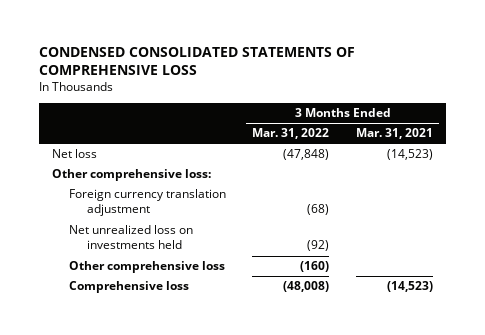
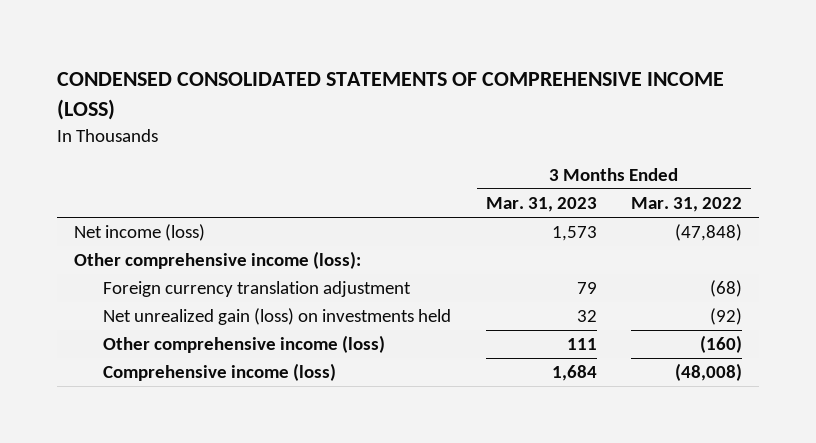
[39,47,356,76] CONDENSED CONSOLIDATED STATEMENTS OF COMPREHENSIVE LOSS -> [57,72,725,120] CONDENSED CONSOLIDATED STATEMENTS OF COMPREHENSIVE INCOME (LOSS)
[355,128,433,140] Mar. 31, 2021 -> none
none -> [485,197,597,213] Mar. 31, 2023
[52,149,98,159] Net loss -> [74,224,206,242] Net income (loss)
[52,169,212,182] Other comprehensive loss: -> [74,251,362,270] Other comprehensive income (loss):
[69,225,194,250] Net unrealized loss on investments held -> [103,308,452,326] Net unrealized gain (loss) on investments held
[69,261,226,274] Other comprehensive loss -> [103,335,386,354] Other comprehensive income (loss)
[69,281,190,294] Comprehensive loss -> [103,363,337,382] Comprehensive income (loss)

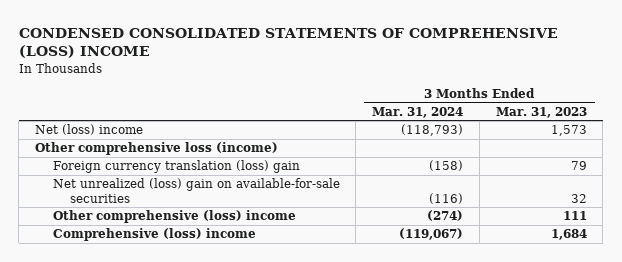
[57,72,725,120] CONDENSED CONSOLIDATED STATEMENTS OF COMPREHENSIVE INCOME (LOSS) -> [18,27,558,59] CONDENSED CONSOLIDATED STATEMENTS OF COMPREHENSIVE (LOSS) INCOME
[630,197,742,213] Mar. 31, 2022 -> none
none -> [372,106,464,118] Mar. 31, 2024
[74,224,206,242] Net income (loss) -> [35,124,144,136] Net (loss) income
[74,251,362,270] Other comprehensive income (loss): -> [35,142,279,156] Other comprehensive loss (income)
[103,281,412,298] Foreign currency translation adjustment -> [52,160,300,174] Foreign currency translation (loss) gain
[103,308,452,326] Net unrealized gain (loss) on investments held -> [52,178,340,203] Net unrealized (loss) gain on available-for-sale securities
[103,335,386,354] Other comprehensive income (loss) -> [52,210,296,224] Other comprehensive (loss) income
[103,363,337,382] Comprehensive income (loss) -> [52,228,256,242] Comprehensive (loss) income

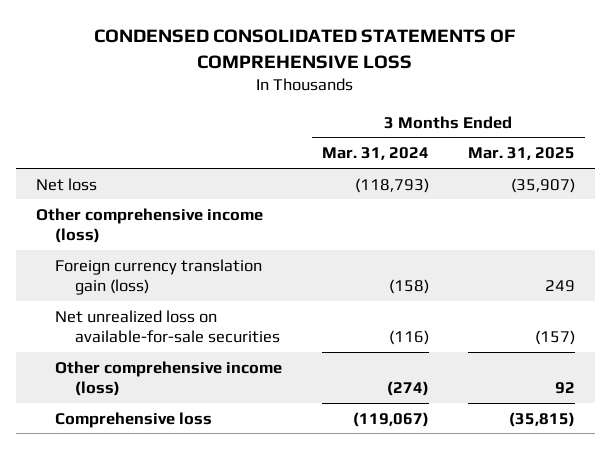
[18,27,558,59] CONDENSED CONSOLIDATED STATEMENTS OF COMPREHENSIVE (LOSS) INCOME -> [94,28,517,69] CONDENSED CONSOLIDATED STATEMENTS OF COMPREHENSIVE LOSS
[495,106,587,118] Mar. 31, 2023 -> none
none -> [467,147,575,161] Mar. 31, 2025
[35,124,144,136] Net (loss) income -> [35,177,97,191] Net loss
[35,142,279,156] Other comprehensive loss (income) -> [35,207,263,244] Other comprehensive income (loss)
[52,160,300,174] Foreign currency translation (loss) gain -> [55,258,263,296] Foreign currency translation gain (loss)
[52,178,340,203] Net unrealized (loss) gain on available-for-sale securities -> [55,309,280,344] Net unrealized loss on available-for-sale securities
[52,210,296,224] Other comprehensive (loss) income -> [55,360,283,397] Other comprehensive income (loss)
[52,228,256,242] Comprehensive (loss) income -> [55,411,213,428] Comprehensive loss

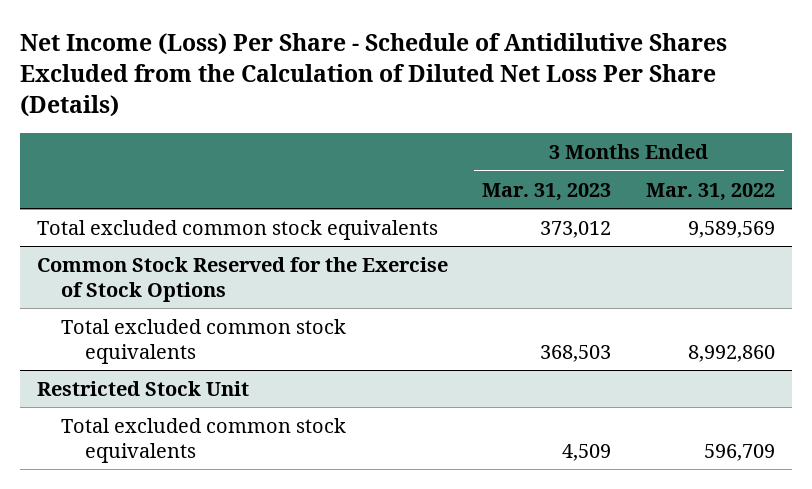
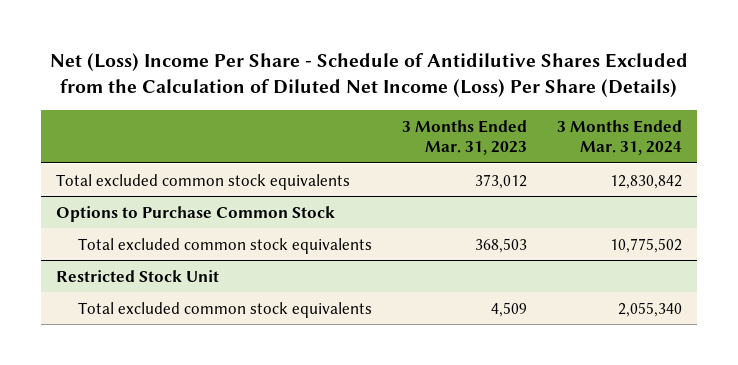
[19,32,727,118] Net Income (Loss) Per Share - Schedule of Antidilutive Shares Excluded from the Calculation of Diluted Net Loss Per Share (Details) -> [49,52,688,98] Net (Loss) Income Per Share - Schedule of Antidilutive Shares Excluded from the Calculation of Diluted Net Income (Loss) Per Share (Details)
[645,182,775,201] Mar. 31, 2022 -> none
none -> [556,119,682,156] 3 Months Ended Mar. 31, 2024
[37,256,449,302] Common Stock Reserved for the Exercise of Stock Options -> [55,205,335,222] Options to Purchase Common Stock

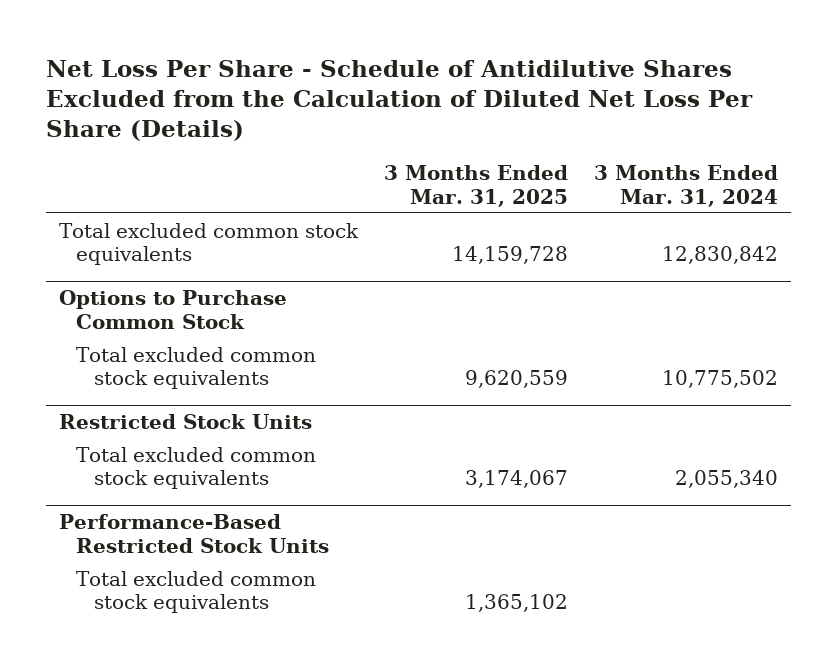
[49,52,688,98] Net (Loss) Income Per Share - Schedule of Antidilutive Shares Excluded from the Calculation of Diluted Net Income (Loss) Per Share (Details) -> [46,59,754,142] Net Loss Per Share - Schedule of Antidilutive Shares Excluded from the Calculation of Diluted Net Loss Per Share (Details)
[401,119,527,156] 3 Months Ended Mar. 31, 2023 -> none
none -> [383,165,568,207] 3 Months Ended Mar. 31, 2025
[55,269,219,282] Restricted Stock Unit -> [59,414,313,430] Restricted Stock Units
none -> [59,514,330,553] Performance-Based Restricted Stock Units
none -> [76,570,317,613] Total excluded common stock equivalents

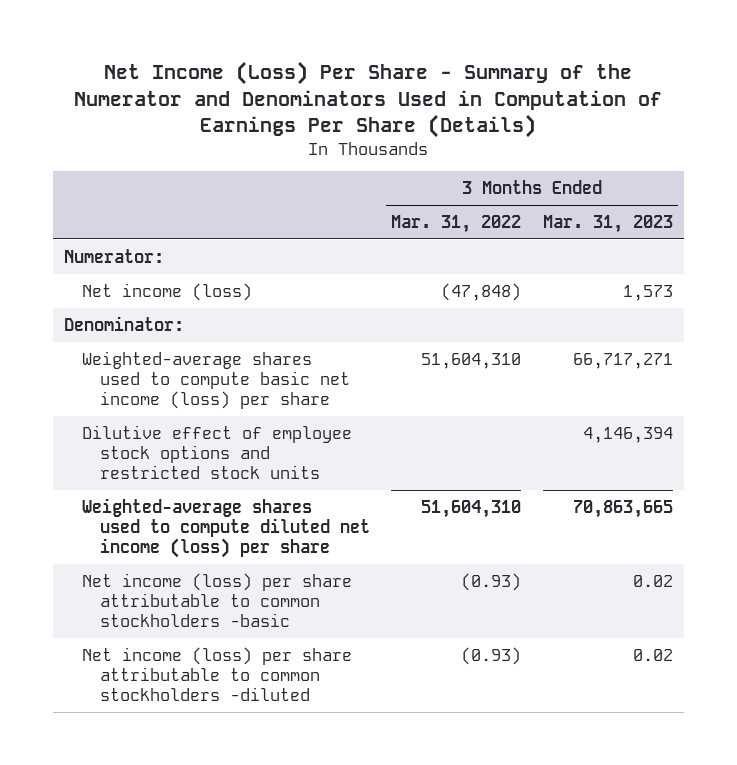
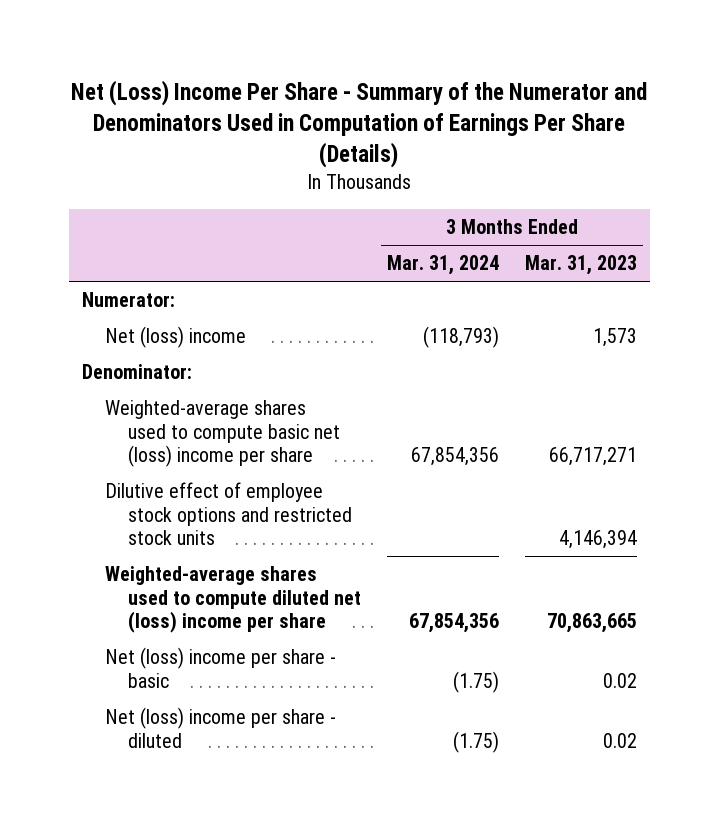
[74,61,663,138] Net Income (Loss) Per Share - Summary of the Numerator and Denominators Used in Computation of Earnings Per Share (Details) -> [71,79,648,168] Net (Loss) Income Per Share - Summary of the Numerator and Denominators Used in Computation of Earnings Per Share (Details)
[391,214,522,233] Mar. 31, 2022 -> none
none -> [386,255,499,276] Mar. 31, 2024
[81,282,252,301] Net income (loss) -> [104,326,246,349] Net (loss) income
[81,350,350,410] Weighted-average shares used to compute basic net income (loss) per share -> [104,400,341,467] Weighted-average shares used to compute basic net (loss) income per share
[81,497,370,559] Weighted-average shares used to compute diluted net income (loss) per share -> [104,566,362,633] Weighted-average shares used to compute diluted net (loss) income per share
[81,572,352,628] Net income (loss) per share attributable to common stockholders -basic -> [104,647,336,688] Net (loss) income per share - basic
[81,646,352,702] Net income (loss) per share attributable to common stockholders -diluted -> [104,707,336,748] Net (loss) income per share - diluted

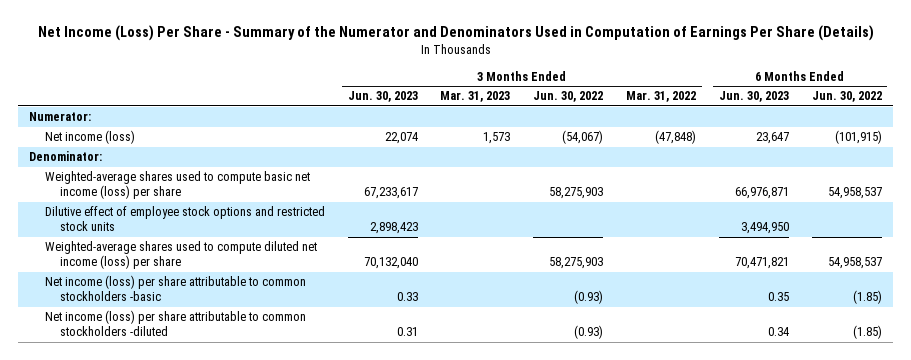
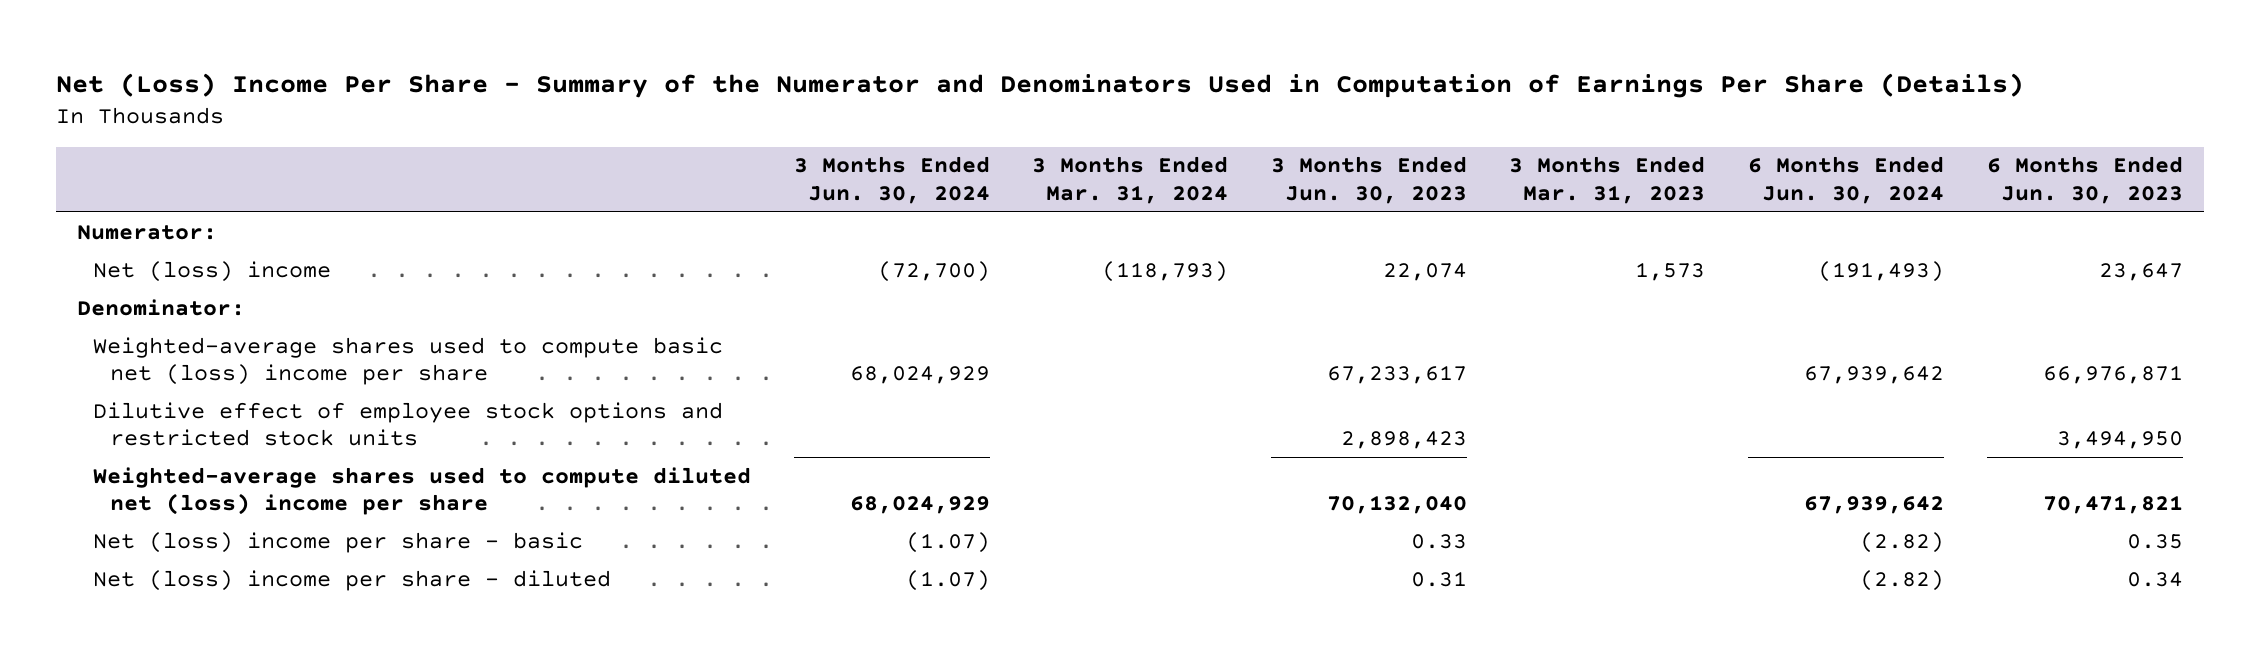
[37,25,874,42] Net Income (Loss) Per Share - Summary of the Numerator and Denominators Used in Computation of Earnings Per Share (Details) -> [55,72,2024,98] Net (Loss) Income Per Share - Summary of the Numerator and Denominators Used in Computation of Earnings Per Share (Details)
[533,91,604,103] Jun. 30, 2022 -> none
[626,91,697,103] Mar. 31, 2022 -> none
[811,91,882,103] Jun. 30, 2022 -> none
none -> [793,156,990,204] 3 Months Ended Jun. 30, 2024
none -> [1032,156,1229,204] 3 Months Ended Mar. 31, 2024
none -> [1748,156,1945,204] 6 Months Ended Jun. 30, 2024
[44,130,135,145] Net income (loss) -> [93,260,332,282] Net (loss) income
[44,171,310,200] Weighted-average shares used to compute basic net income (loss) per share -> [93,336,724,386] Weighted-average shares used to compute basic net (loss) income per share
[44,241,317,270] Weighted-average shares used to compute diluted net income (loss) per share -> [93,466,752,516] Weighted-average shares used to compute diluted net (loss) income per share
[44,275,306,302] Net income (loss) per share attributable to common stockholders -basic -> [93,531,584,553] Net (loss) income per share - basic
[44,310,306,337] Net income (loss) per share attributable to common stockholders -diluted -> [93,569,612,591] Net (loss) income per share - diluted

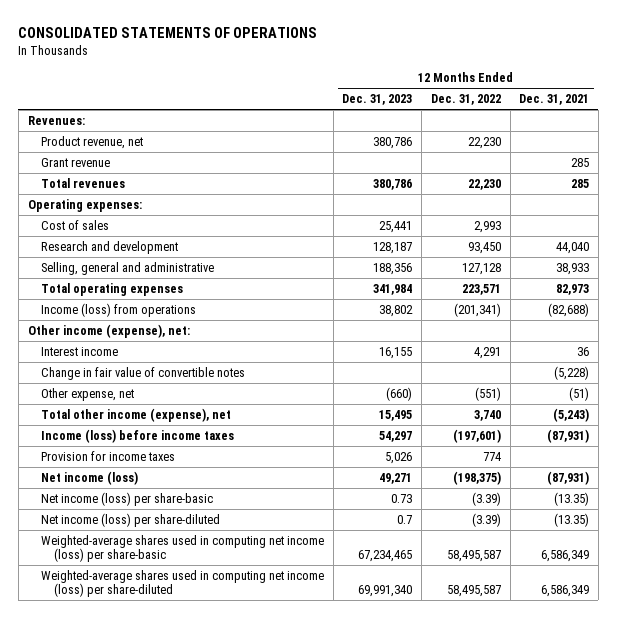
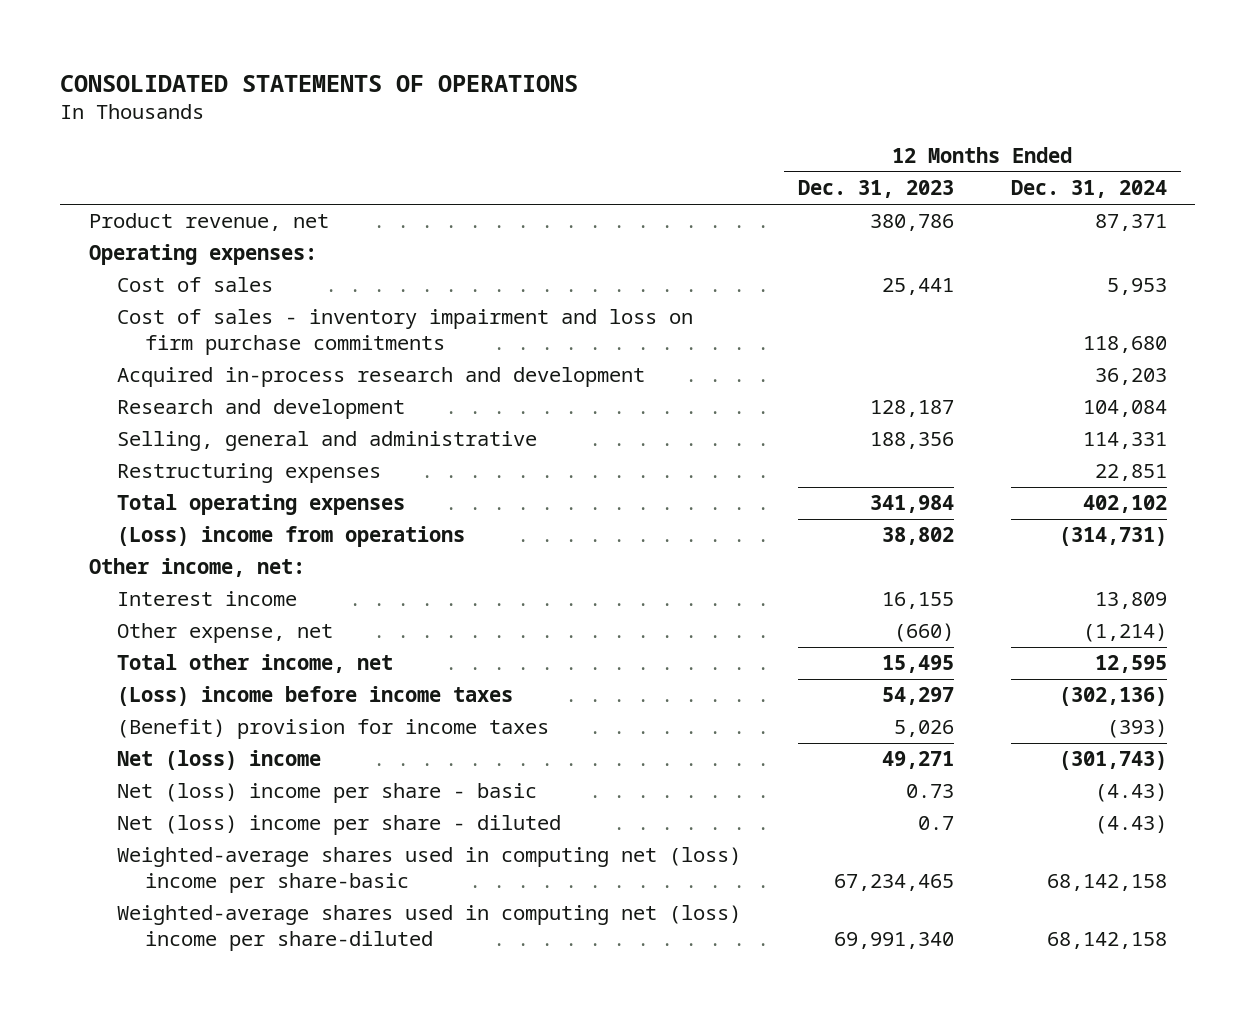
[430,94,501,106] Dec. 31, 2022 -> none
[519,94,590,106] Dec. 31, 2021 -> none
none -> [1010,180,1167,199] Dec. 31, 2024
[27,115,85,125] Revenues: -> none
[41,157,111,167] Grant revenue -> none
[41,177,126,188] Total revenues -> none
none -> [116,309,693,356] Cost of sales - inventory impairment and loss on firm purchase commitments
none -> [116,367,645,388] Acquired in-process research and development
none -> [116,463,381,484] Restructuring expenses
[41,302,197,317] Income (loss) from operations -> [116,526,465,548] (Loss) income from operations
[27,323,190,338] Other income (expense), net: -> [88,558,305,578] Other income, net:
[41,366,246,380] Change in fair value of convertible notes -> none
[41,407,232,422] Total other income (expense), net -> [116,654,393,674] Total other income, net
[41,428,235,443] Income (loss) before income taxes -> [116,686,513,707] (Loss) income before income taxes
[41,450,176,461] Provision for income taxes -> [116,719,549,740] (Benefit) provision for income taxes
[41,470,139,485] Net income (loss) -> [116,750,321,771] Net (loss) income
[41,491,214,506] Net income (loss) per share-basic -> [116,783,537,804] Net (loss) income per share - basic
[41,512,221,527] Net income (loss) per share-diluted -> [116,815,561,836] Net (loss) income per share - diluted
[41,534,325,563] Weighted-average shares used in computing net income (loss) per share-basic -> [116,847,741,894] Weighted-average shares used in computing net (loss) income per share-basic
[41,569,325,598] Weighted-average shares used in computing net income (loss) per share-diluted -> [116,905,741,952] Weighted-average shares used in computing net (loss) income per share-diluted

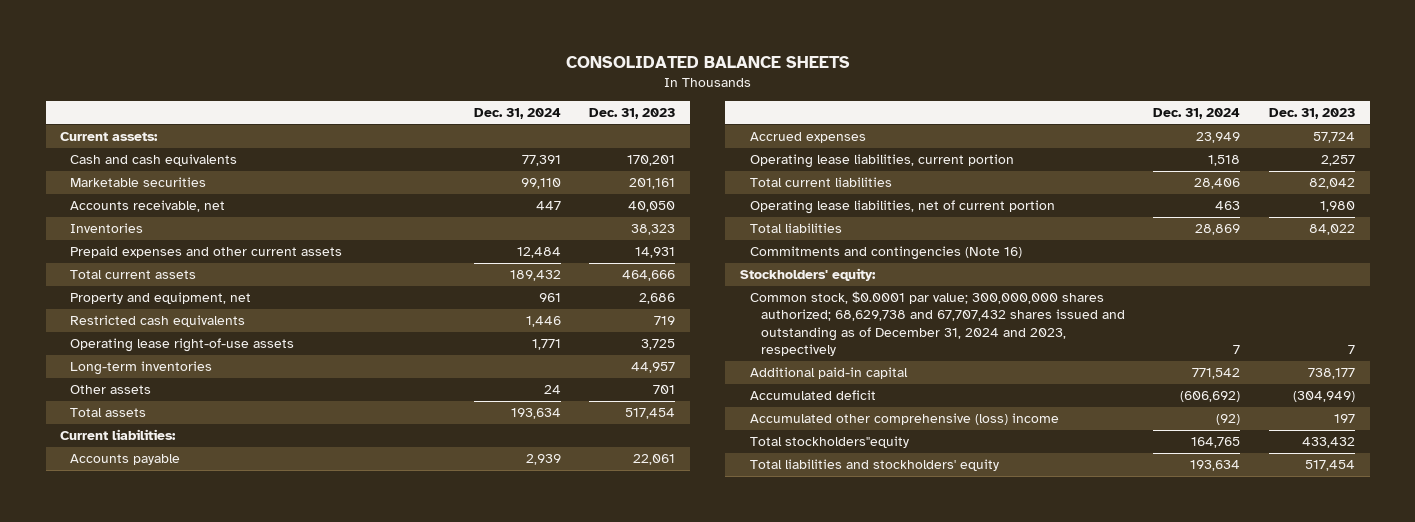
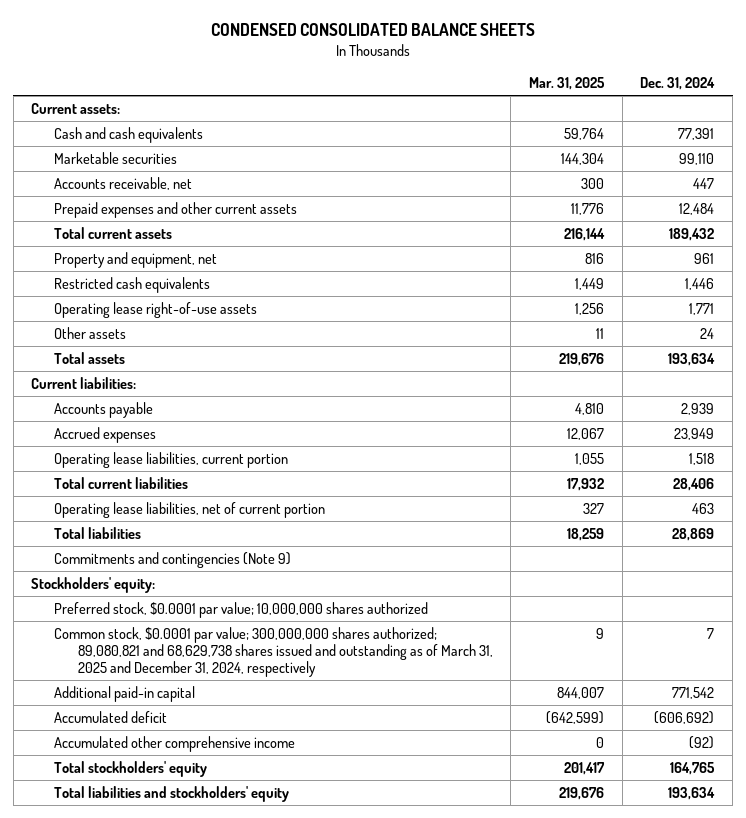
[565,55,850,68] CONSOLIDATED BALANCE SHEETS -> [210,23,535,37] CONDENSED CONSOLIDATED BALANCE SHEETS
[589,108,676,120] Dec. 31, 2023 -> none
none -> [529,77,606,91] Mar. 31, 2025
[70,223,144,234] Inventories -> none
[70,361,213,376] Long-term inventories -> none
[750,246,1023,261] Commitments and contingencies (Note 16) -> [54,551,292,568] Commitments and contingencies (Note 9)
none -> [54,601,429,618] Preferred stock, $0.0001 par value; 10,000,000 shares authorized
[750,291,1125,357] Common stock, $0.0001 par value; 300,000,000 shares authorized; 68,629,738 and 67,707,432 shares issued and outstanding as of December 31, 2024 and 2023, respectively -> [54,626,493,678] Common stock, $0.0001 par value; 300,000,000 shares authorized; 89,080,821 and 68,629,738 shares issued and outstanding as of March 31, 2025 and December 31, 2024, respectively
[750,413,1060,426] Accumulated other comprehensive (loss) income -> [54,735,296,752] Accumulated other comprehensive income
[750,436,910,449] Total stockholders"equity -> [54,760,208,777] Total stockholders' equity

